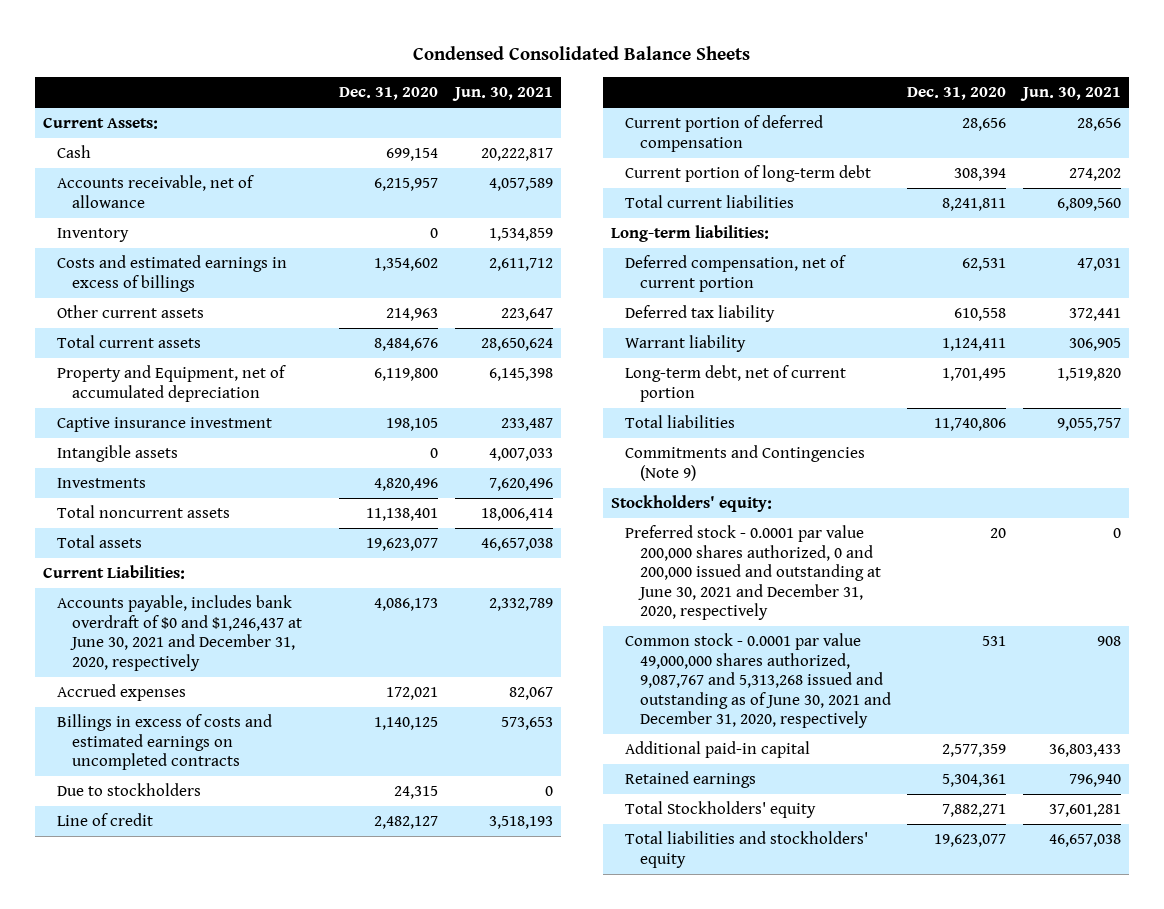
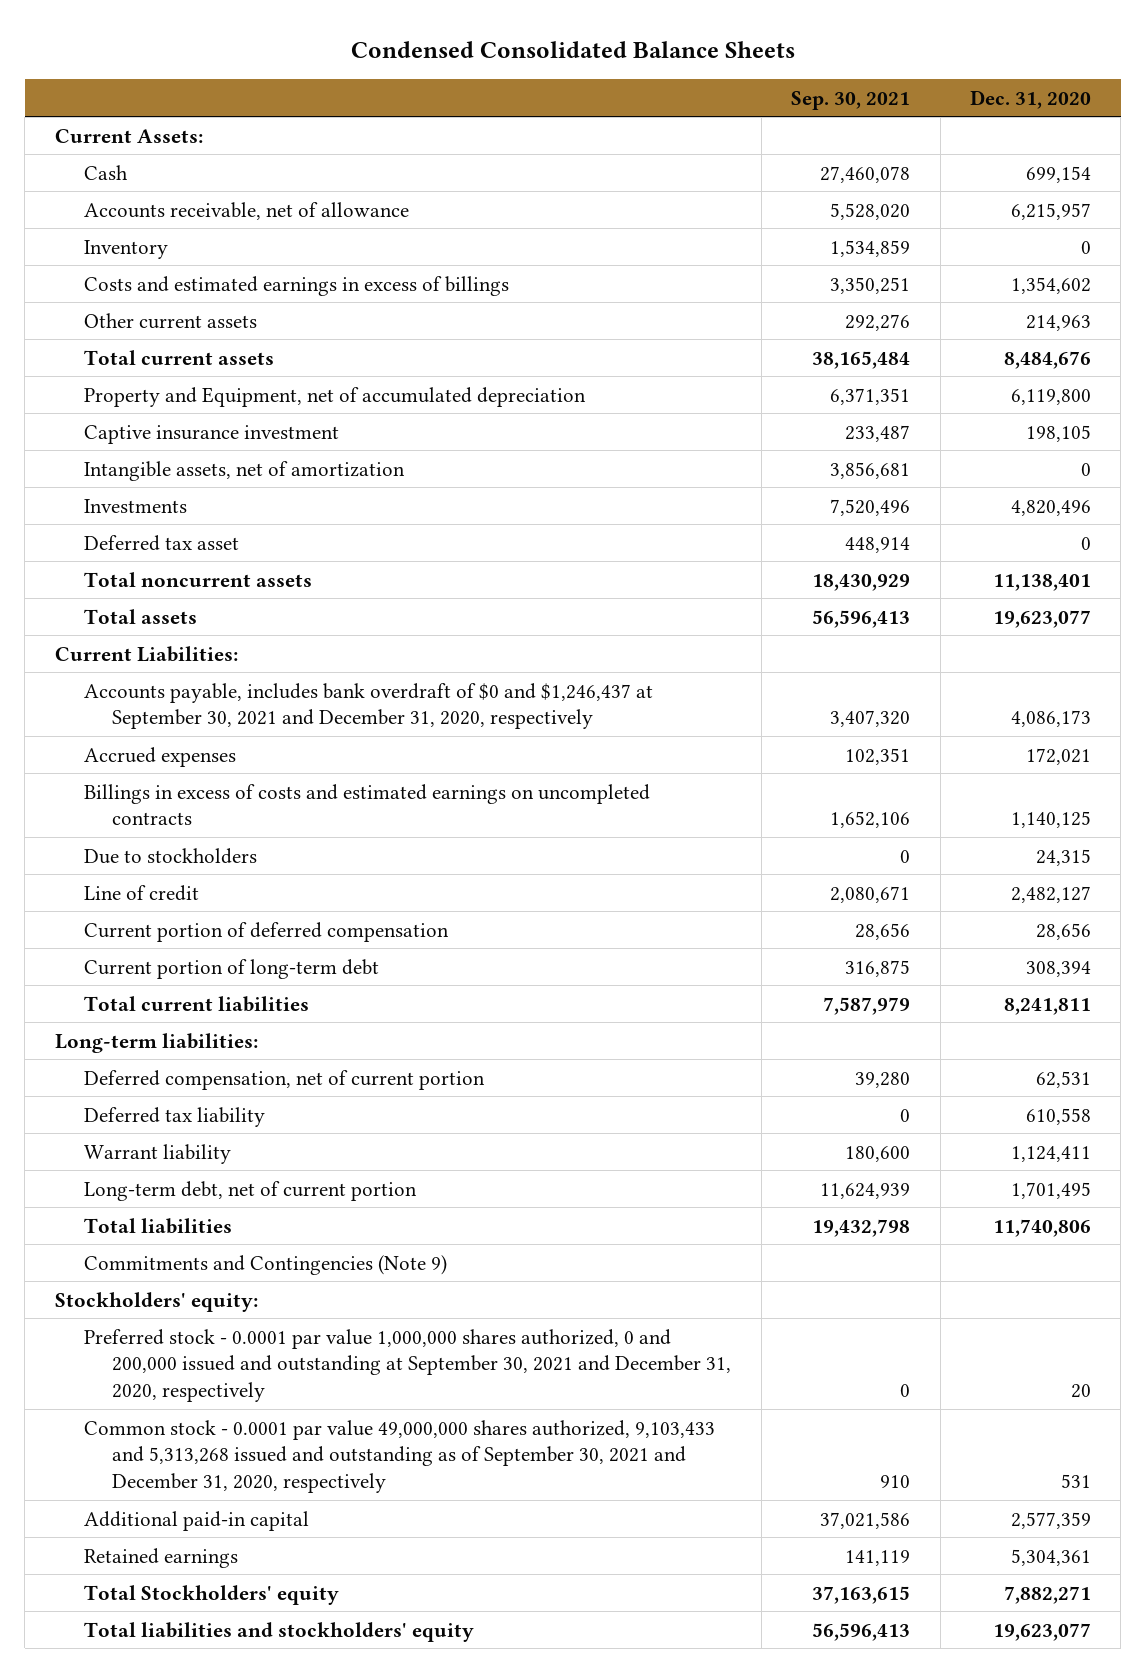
[452,87,554,102] Jun. 30, 2021 -> none
none -> [791,90,911,110] Sep. 30, 2021
[57,445,179,463] Intangible assets -> [83,460,405,481] Intangible assets, net of amortization
none -> [83,534,239,551] Deferred tax asset
[57,595,302,671] Accounts payable, includes bank overdraft of $0 and $1,246,437 at June 30, 2021 and December 31, 2020, respectively -> [83,682,653,730] Accounts payable, includes bank overdraft of $0 and $1,246,437 at September 30, 2021 and December 31, 2020, respectively
[625,525,881,621] Preferred stock - 0.0001 par value 200,000 shares authorized, 0 and 200,000 issued and outstanding at June 30, 2021 and December 31, 2020, respectively -> [83,1328,732,1402] Preferred stock - 0.0001 par value 1,000,000 shares authorized, 0 and 200,000 issued and outstanding at September 30, 2021 and December 31, 2020, respectively
[625,633,891,729] Common stock - 0.0001 par value 49,000,000 shares authorized, 9,087,767 and 5,313,268 issued and outstanding as of June 30, 2021 and December 31, 2020, respectively -> [83,1419,715,1493] Common stock - 0.0001 par value 49,000,000 shares authorized, 9,103,433 and 5,313,268 issued and outstanding as of September 30, 2021 and December 31, 2020, respectively

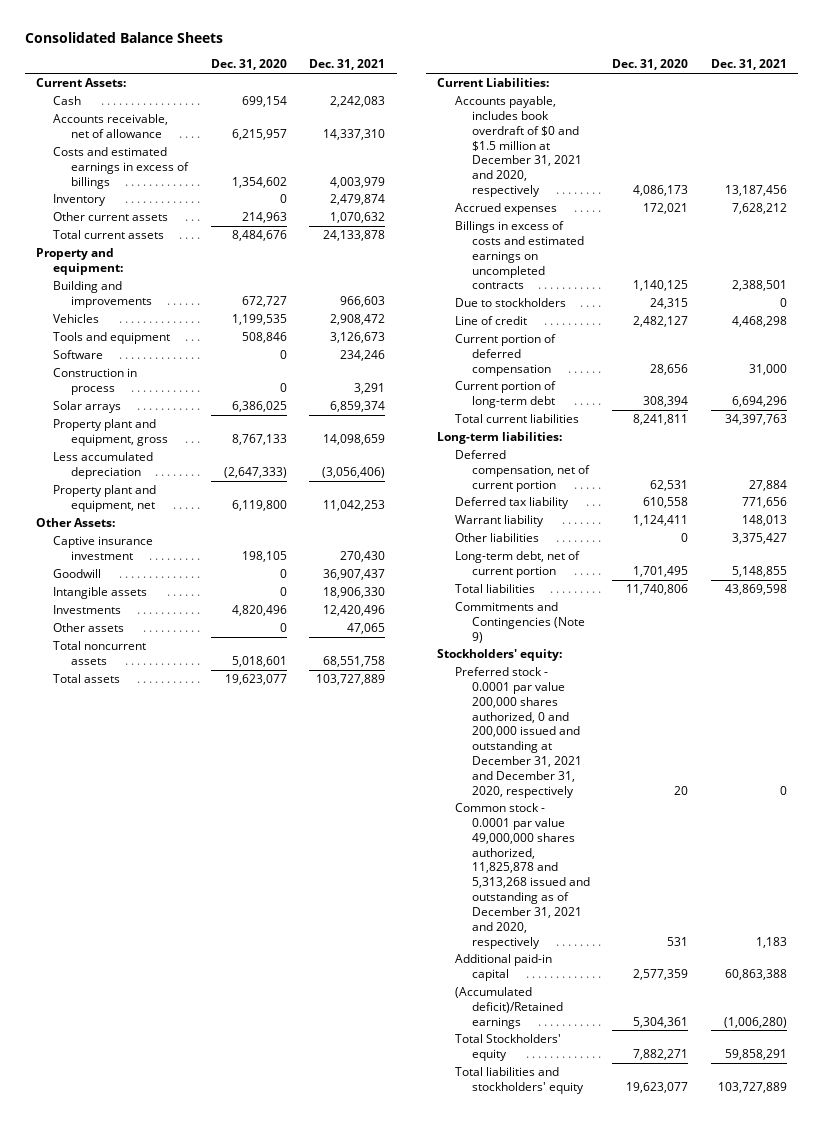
[350,40,795,58] Condensed Consolidated Balance Sheets -> [25,32,224,44] Consolidated Balance Sheets
[791,90,911,110] Sep. 30, 2021 -> none
none -> [309,59,386,71] Dec. 31, 2021
[83,239,168,259] Inventory -> [53,194,107,207] Inventory
none -> [36,248,124,275] Property and equipment:
none -> [53,281,152,308] Building and improvements
none -> [53,314,100,324] Vehicles
none -> [53,332,171,345] Tools and equipment
none -> [53,350,104,360] Software
none -> [53,368,138,395] Construction in process
none -> [53,401,122,414] Solar arrays
none -> [53,419,168,446] Property plant and equipment, gross
none -> [53,452,154,479] Less accumulated depreciation
[83,386,586,407] Property and Equipment, net of accumulated depreciation -> [53,485,157,512] Property plant and equipment, net
none -> [36,518,116,528] Other Assets:
none -> [53,569,102,579] Goodwill
[83,460,405,481] Intangible assets, net of amortization -> [53,587,148,600] Intangible assets
[83,534,239,551] Deferred tax asset -> none
none -> [53,623,125,633] Other assets
[993,573,1092,591] 11,138,401 -> [232,655,288,667] 5,018,601
[83,682,653,730] Accounts payable, includes bank overdraft of $0 and $1,246,437 at September 30, 2021 and December 31, 2020, respectively -> [454,96,582,198] Accounts payable, includes book overdraft of $0 and $1.5 million at December 31, 2021 and 2020, respectively
none -> [454,533,539,543] Other liabilities
[83,1328,732,1402] Preferred stock - 0.0001 par value 1,000,000 shares authorized, 0 and 200,000 issued and outstanding at September 30, 2021 and December 31, 2020, respectively -> [454,667,582,798] Preferred stock - 0.0001 par value 200,000 shares authorized, 0 and 200,000 issued and outstanding at December 31, 2021 and December 31, 2020, respectively
[83,1419,715,1493] Common stock - 0.0001 par value 49,000,000 shares authorized, 9,103,433 and 5,313,268 issued and outstanding as of September 30, 2021 and December 31, 2020, respectively -> [454,803,590,949] Common stock - 0.0001 par value 49,000,000 shares authorized, 11,825,878 and 5,313,268 issued and outstanding as of December 31, 2021 and 2020, respectively
[83,1547,238,1568] Retained earnings -> [454,987,563,1029] (Accumulated deficit)/Retained earnings

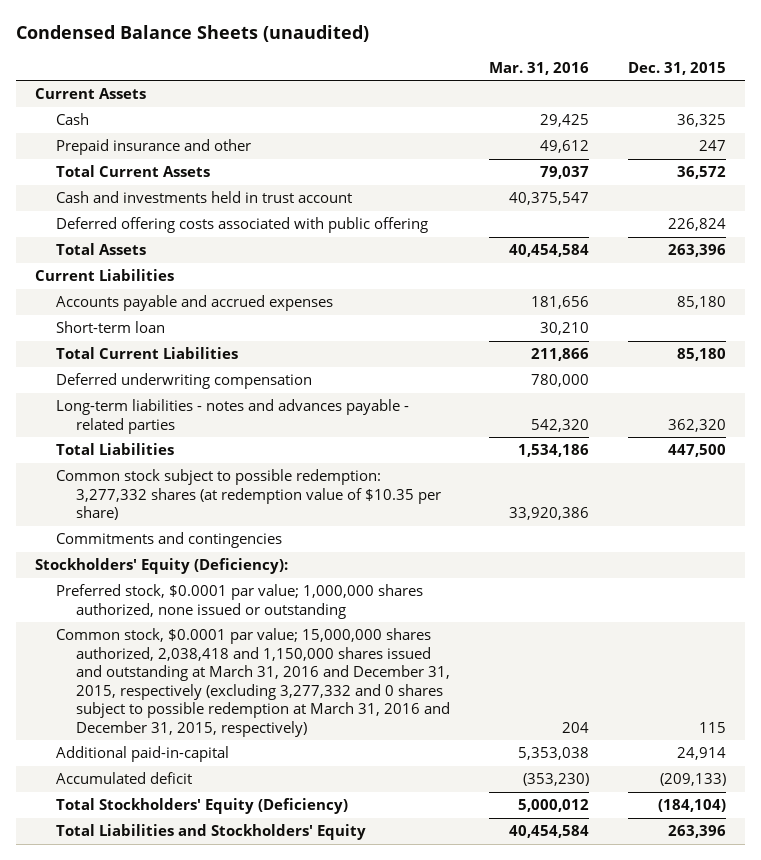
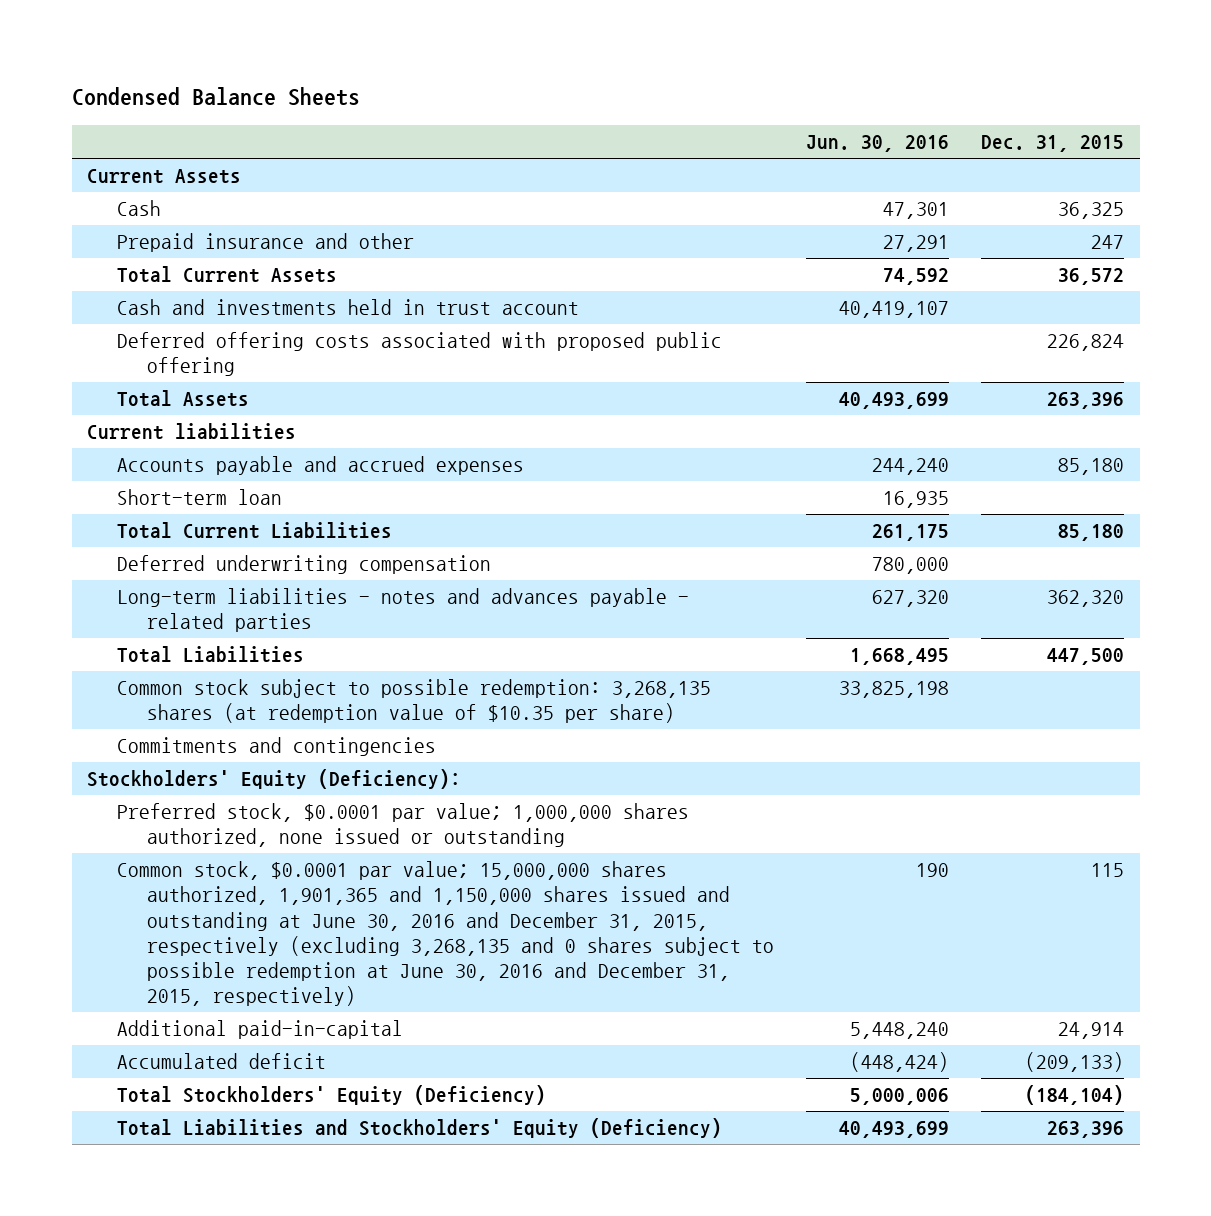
[15,25,369,43] Condensed Balance Sheets (unaudited) -> [71,87,360,107] Condensed Balance Sheets
[488,61,589,75] Mar. 31, 2016 -> none
none -> [805,135,949,153] Jun. 30, 2016
[55,217,428,234] Deferred offering costs associated with public offering -> [117,332,723,377] Deferred offering costs associated with proposed public offering
[35,269,175,282] Current Liabilities -> [87,423,297,441] Current liabilities
[55,469,442,521] Common stock subject to possible redemption: 3,277,332 shares (at redemption value of $10.35 per share) -> [117,679,712,724] Common stock subject to possible redemption: 3,268,135 shares (at redemption value of $10.35 per share)
[55,628,451,737] Common stock, $0.0001 par value; 15,000,000 shares authorized, 2,038,418 and 1,150,000 shares issued and outstanding at March 31, 2016 and December 31, 2015, respectively (excluding 3,277,332 and 0 shares subject to possible redemption at March 31, 2016 and December 31, 2015, respectively) -> [117,861,775,1007] Common stock, $0.0001 par value; 15,000,000 shares authorized, 1,901,365 and 1,150,000 shares issued and outstanding at June 30, 2016 and December 31, 2015, respectively (excluding 3,268,135 and 0 shares subject to possible redemption at June 30, 2016 and December 31, 2015, respectively)
[55,824,366,841] Total Liabilities and Stockholders' Equity -> [117,1118,723,1139] Total Liabilities and Stockholders' Equity (Deficiency)

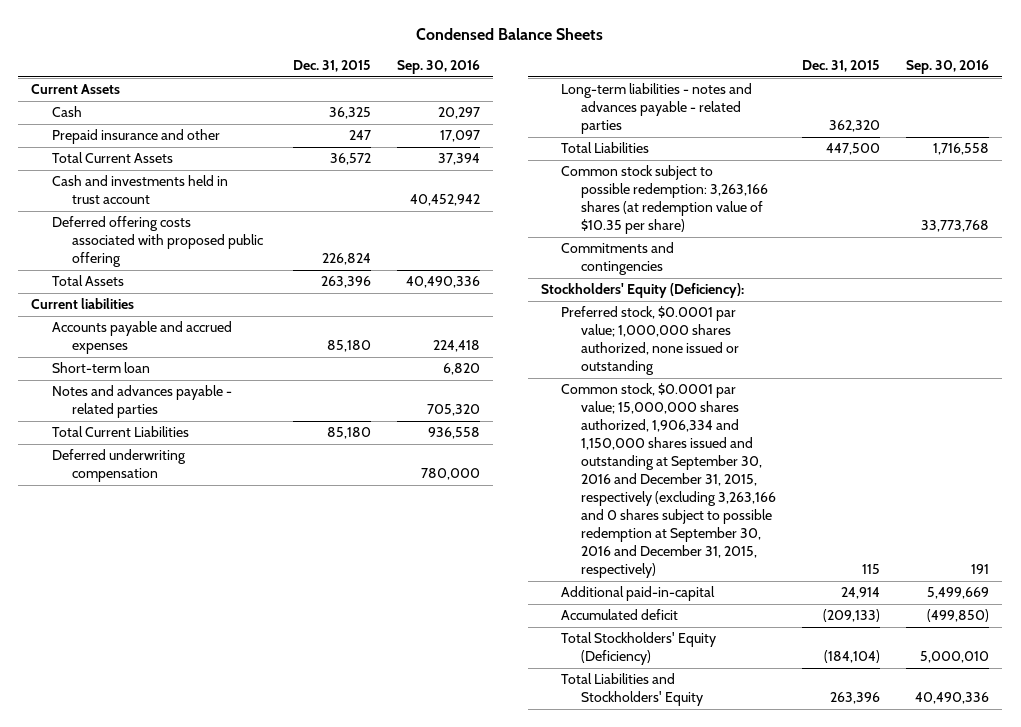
[805,135,949,153] Jun. 30, 2016 -> none
none -> [396,60,480,75] Sep. 30, 2016
none -> [51,385,232,419] Notes and advances payable - related parties
[117,679,712,724] Common stock subject to possible redemption: 3,268,135 shares (at redemption value of $10.35 per share) -> [561,165,769,235] Common stock subject to possible redemption: 3,263,166 shares (at redemption value of $10.35 per share)
[117,861,775,1007] Common stock, $0.0001 par value; 15,000,000 shares authorized, 1,901,365 and 1,150,000 shares issued and outstanding at June 30, 2016 and December 31, 2015, respectively (excluding 3,268,135 and 0 shares subject to possible redemption at June 30, 2016 and December 31, 2015, respectively) -> [561,383,777,579] Common stock, $0.0001 par value; 15,000,000 shares authorized, 1,906,334 and 1,150,000 shares issued and outstanding at September 30, 2016 and December 31, 2015, respectively (excluding 3,263,166 and 0 shares subject to possible redemption at September 30, 2016 and December 31, 2015, respectively)
[117,1118,723,1139] Total Liabilities and Stockholders' Equity (Deficiency) -> [561,673,704,707] Total Liabilities and Stockholders' Equity

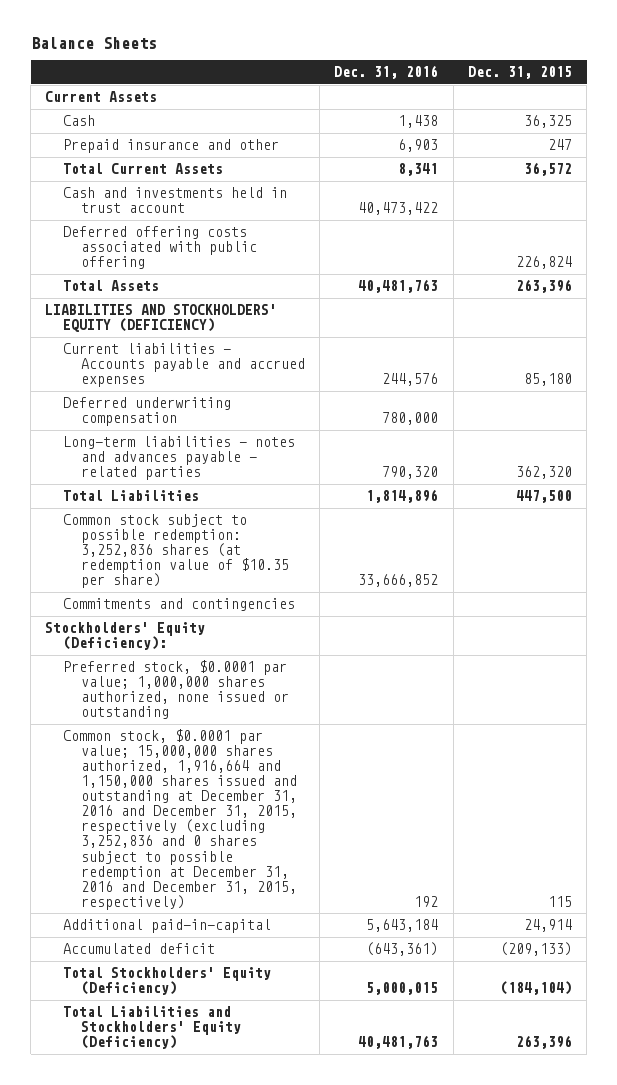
[416,28,604,41] Condensed Balance Sheets -> [30,36,157,49] Balance Sheets
[396,60,480,75] Sep. 30, 2016 -> none
none -> [334,65,439,80] Dec. 31, 2016
[51,216,263,268] Deferred offering costs associated with proposed public offering -> [63,226,257,270] Deferred offering costs associated with public offering
[31,298,135,310] Current liabilities -> none
[51,362,150,374] Short-term loan -> none
[51,385,232,419] Notes and advances payable - related parties -> none
[51,426,189,438] Total Current Liabilities -> none
none -> [45,304,278,333] LIABILITIES AND STOCKHOLDERS' EQUITY (DEFICIENCY)
[51,321,232,355] Accounts payable and accrued expenses -> [63,343,305,388] Current liabilities - Accounts payable and accrued expenses
[561,165,769,235] Common stock subject to possible redemption: 3,263,166 shares (at redemption value of $10.35 per share) -> [63,514,289,589] Common stock subject to possible redemption: 3,252,836 shares (at redemption value of $10.35 per share)
[561,383,777,579] Common stock, $0.0001 par value; 15,000,000 shares authorized, 1,906,334 and 1,150,000 shares issued and outstanding at September 30, 2016 and December 31, 2015, respectively (excluding 3,263,166 and 0 shares subject to possible redemption at September 30, 2016 and December 31, 2015, respectively) -> [63,729,297,910] Common stock, $0.0001 par value; 15,000,000 shares authorized, 1,916,664 and 1,150,000 shares issued and outstanding at December 31, 2016 and December 31, 2015, respectively (excluding 3,252,836 and 0 shares subject to possible redemption at December 31, 2016 and December 31, 2015, respectively)
[561,673,704,707] Total Liabilities and Stockholders' Equity -> [63,1006,241,1050] Total Liabilities and Stockholders' Equity (Deficiency)

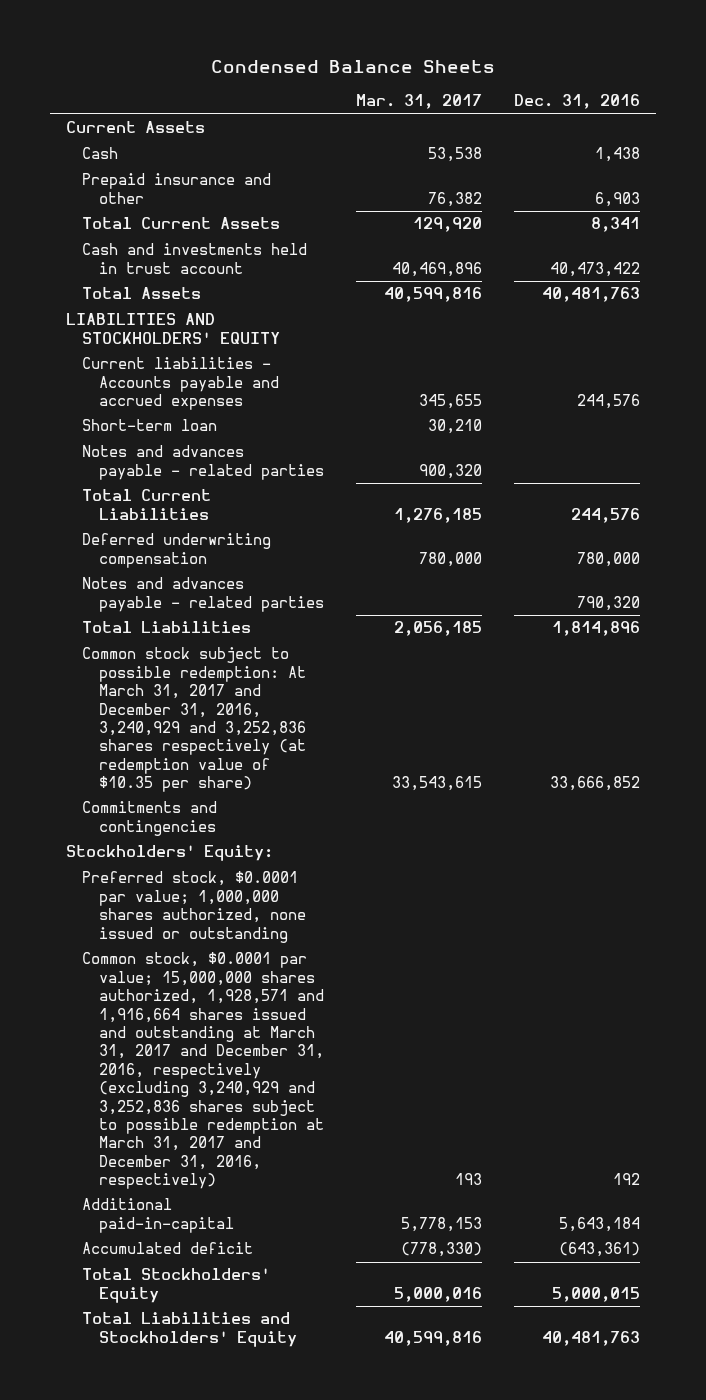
[30,36,157,49] Balance Sheets -> [211,60,496,74] Condensed Balance Sheets
[467,66,572,80] Dec. 31, 2015 -> none
none -> [356,94,483,110] Mar. 31, 2017
[63,226,257,270] Deferred offering costs associated with public offering -> none
[45,304,278,333] LIABILITIES AND STOCKHOLDERS' EQUITY (DEFICIENCY) -> [65,313,281,344] LIABILITIES AND STOCKHOLDERS' EQUITY
none -> [82,419,218,432] Short-term loan
none -> [82,445,324,480] Notes and advances payable - related parties
none -> [82,489,212,520] Total Current Liabilities
[63,436,296,481] Long-term liabilities - notes and advances payable - related parties -> [82,577,324,612] Notes and advances payable - related parties
[63,514,289,589] Common stock subject to possible redemption: 3,252,836 shares (at redemption value of $10.35 per share) -> [82,647,306,793] Common stock subject to possible redemption: At March 31, 2017 and December 31, 2016, 3,240,929 and 3,252,836 shares respectively (at redemption value of $10.35 per share)
[45,622,206,651] Stockholders' Equity (Deficiency): -> [65,845,273,862] Stockholders' Equity:
[63,729,297,910] Common stock, $0.0001 par value; 15,000,000 shares authorized, 1,916,664 and 1,150,000 shares issued and outstanding at December 31, 2016 and December 31, 2015, respectively (excluding 3,252,836 and 0 shares subject to possible redemption at December 31, 2016 and December 31, 2015, respectively) -> [82,952,324,1190] Common stock, $0.0001 par value; 15,000,000 shares authorized, 1,928,571 and 1,916,664 shares issued and outstanding at March 31, 2017 and December 31, 2016, respectively (excluding 3,240,929 and 3,252,836 shares subject to possible redemption at March 31, 2017 and December 31, 2016, respectively)
[63,967,272,996] Total Stockholders' Equity (Deficiency) -> [82,1268,271,1303] Total Stockholders' Equity
[63,1006,241,1050] Total Liabilities and Stockholders' Equity (Deficiency) -> [82,1312,297,1347] Total Liabilities and Stockholders' Equity

